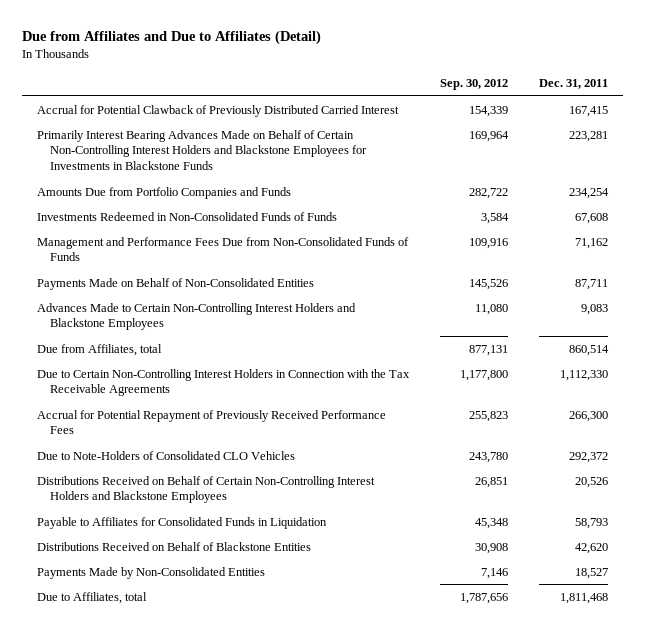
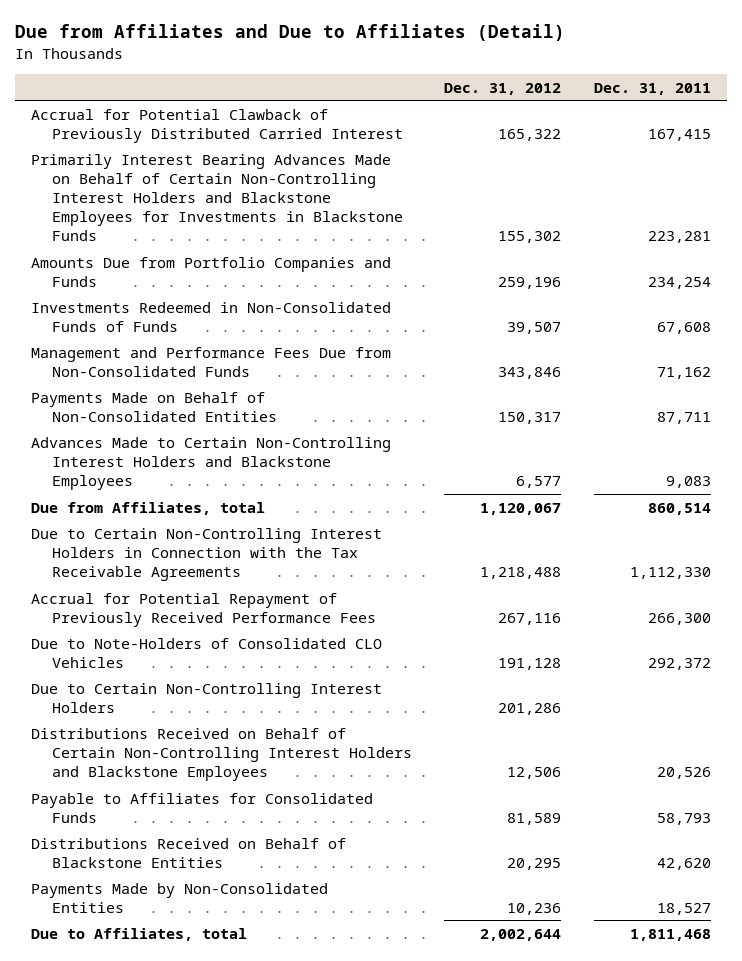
[440,79,509,91] Sep. 30, 2012 -> none
none -> [444,82,562,95] Dec. 31, 2012
[37,236,410,262] Management and Performance Fees Due from Non-Consolidated Funds of Funds -> [31,346,392,377] Management and Performance Fees Due from Non-Consolidated Funds
none -> [31,682,383,713] Due to Certain Non-Controlling Interest Holders
[37,516,328,529] Payable to Affiliates for Consolidated Funds in Liquidation -> [31,792,374,823] Payable to Affiliates for Consolidated Funds

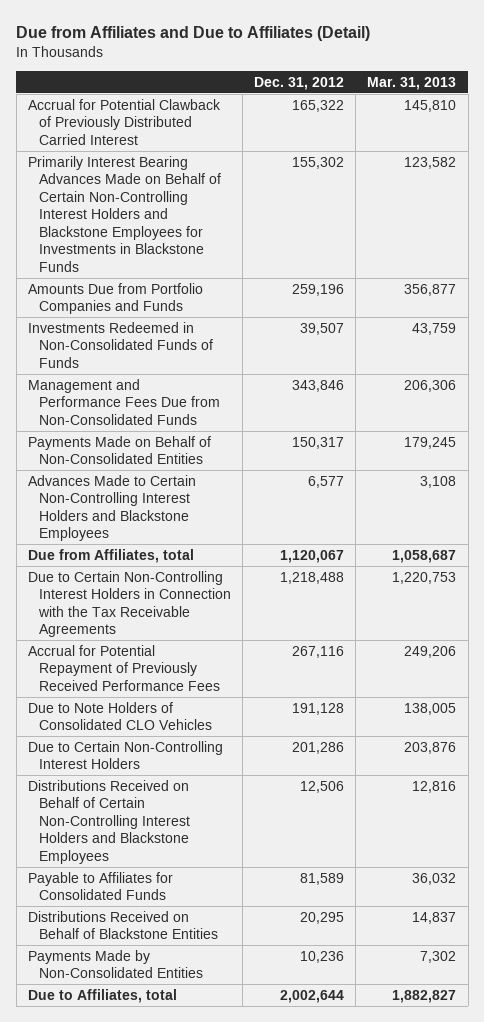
[593,82,711,95] Dec. 31, 2011 -> none
none -> [367,76,457,90] Mar. 31, 2013
[31,637,383,668] Due to Note-Holders of Consolidated CLO Vehicles -> [27,701,213,731] Due to Note Holders of Consolidated CLO Vehicles

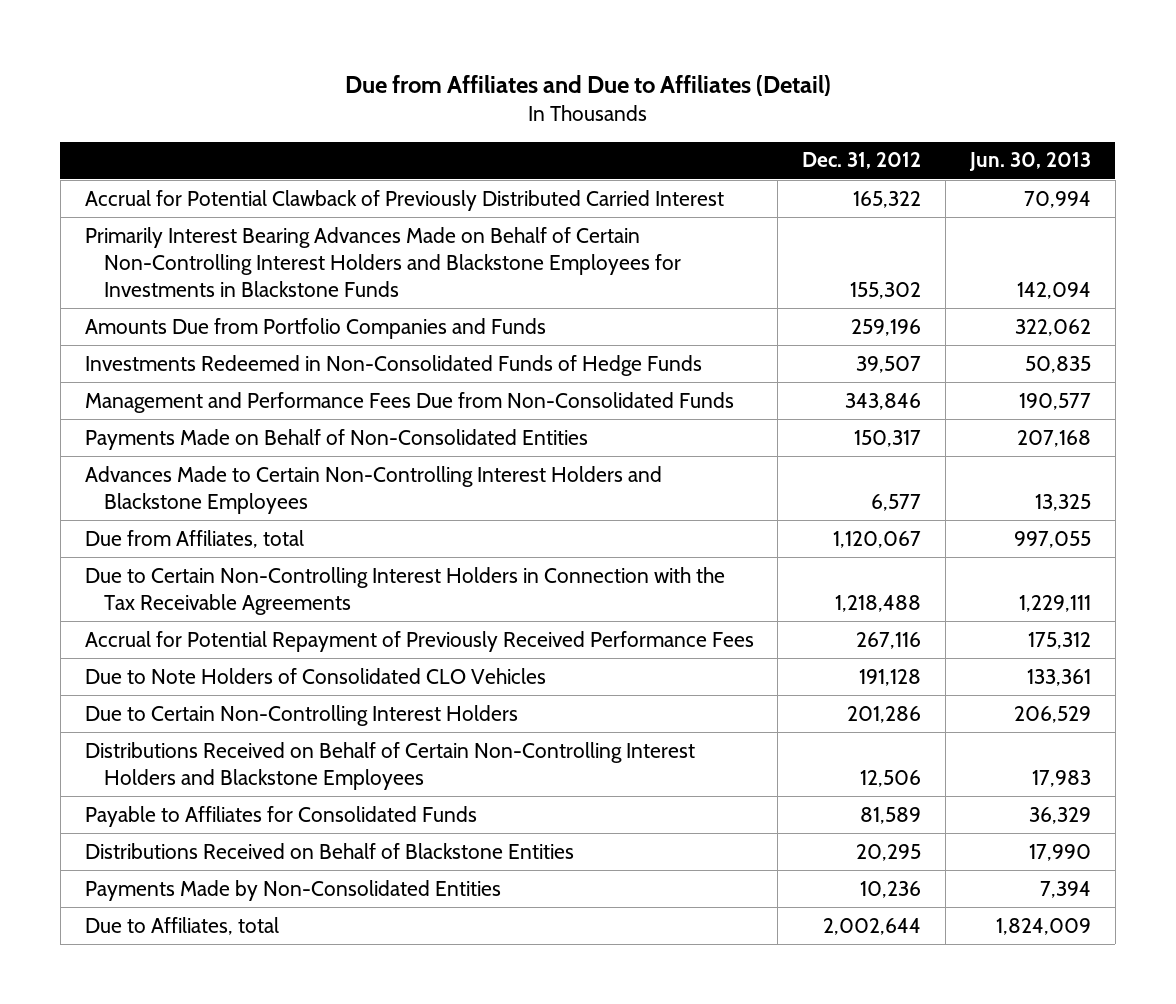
[367,76,457,90] Mar. 31, 2013 -> none
none -> [968,152,1091,172] Jun. 30, 2013
[27,321,214,368] Investments Redeemed in Non-Consolidated Funds of Funds -> [84,354,702,376] Investments Redeemed in Non-Consolidated Funds of Hedge Funds

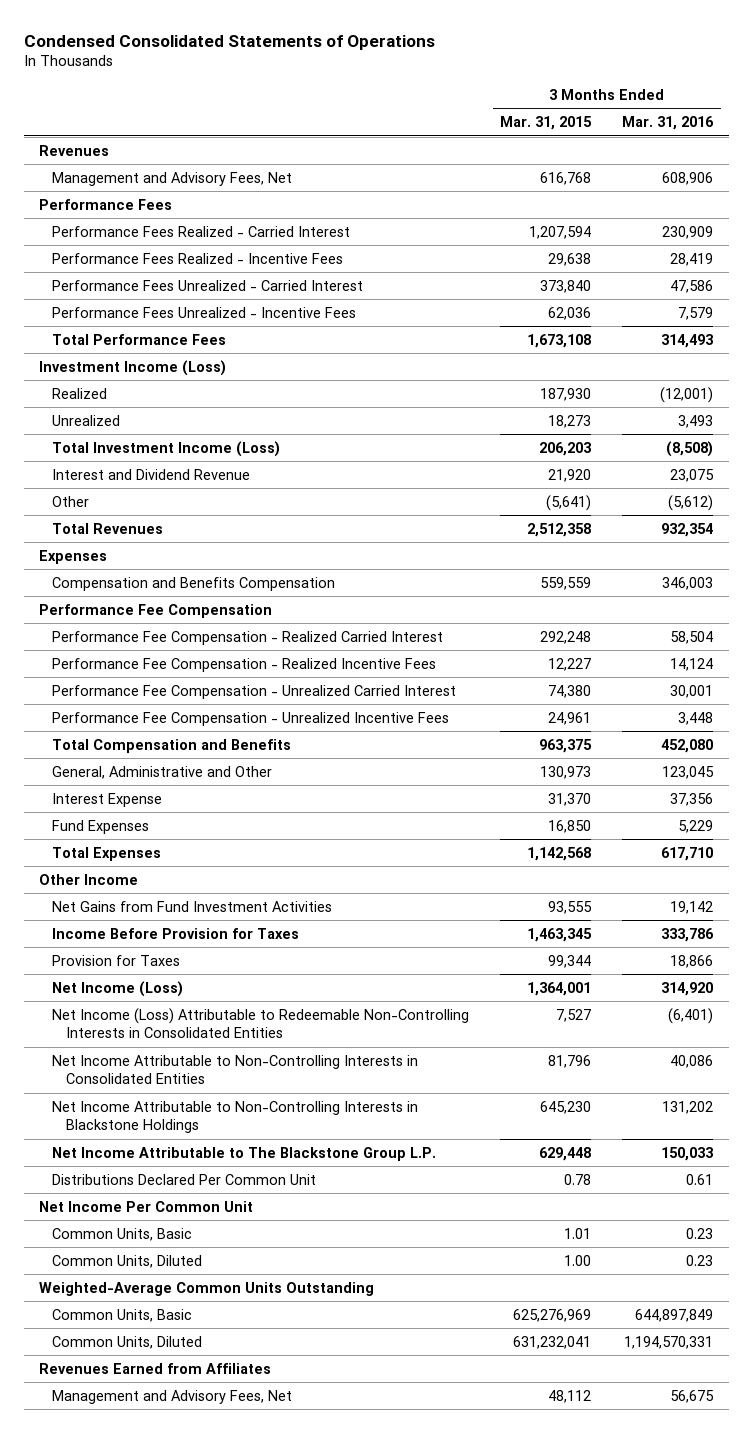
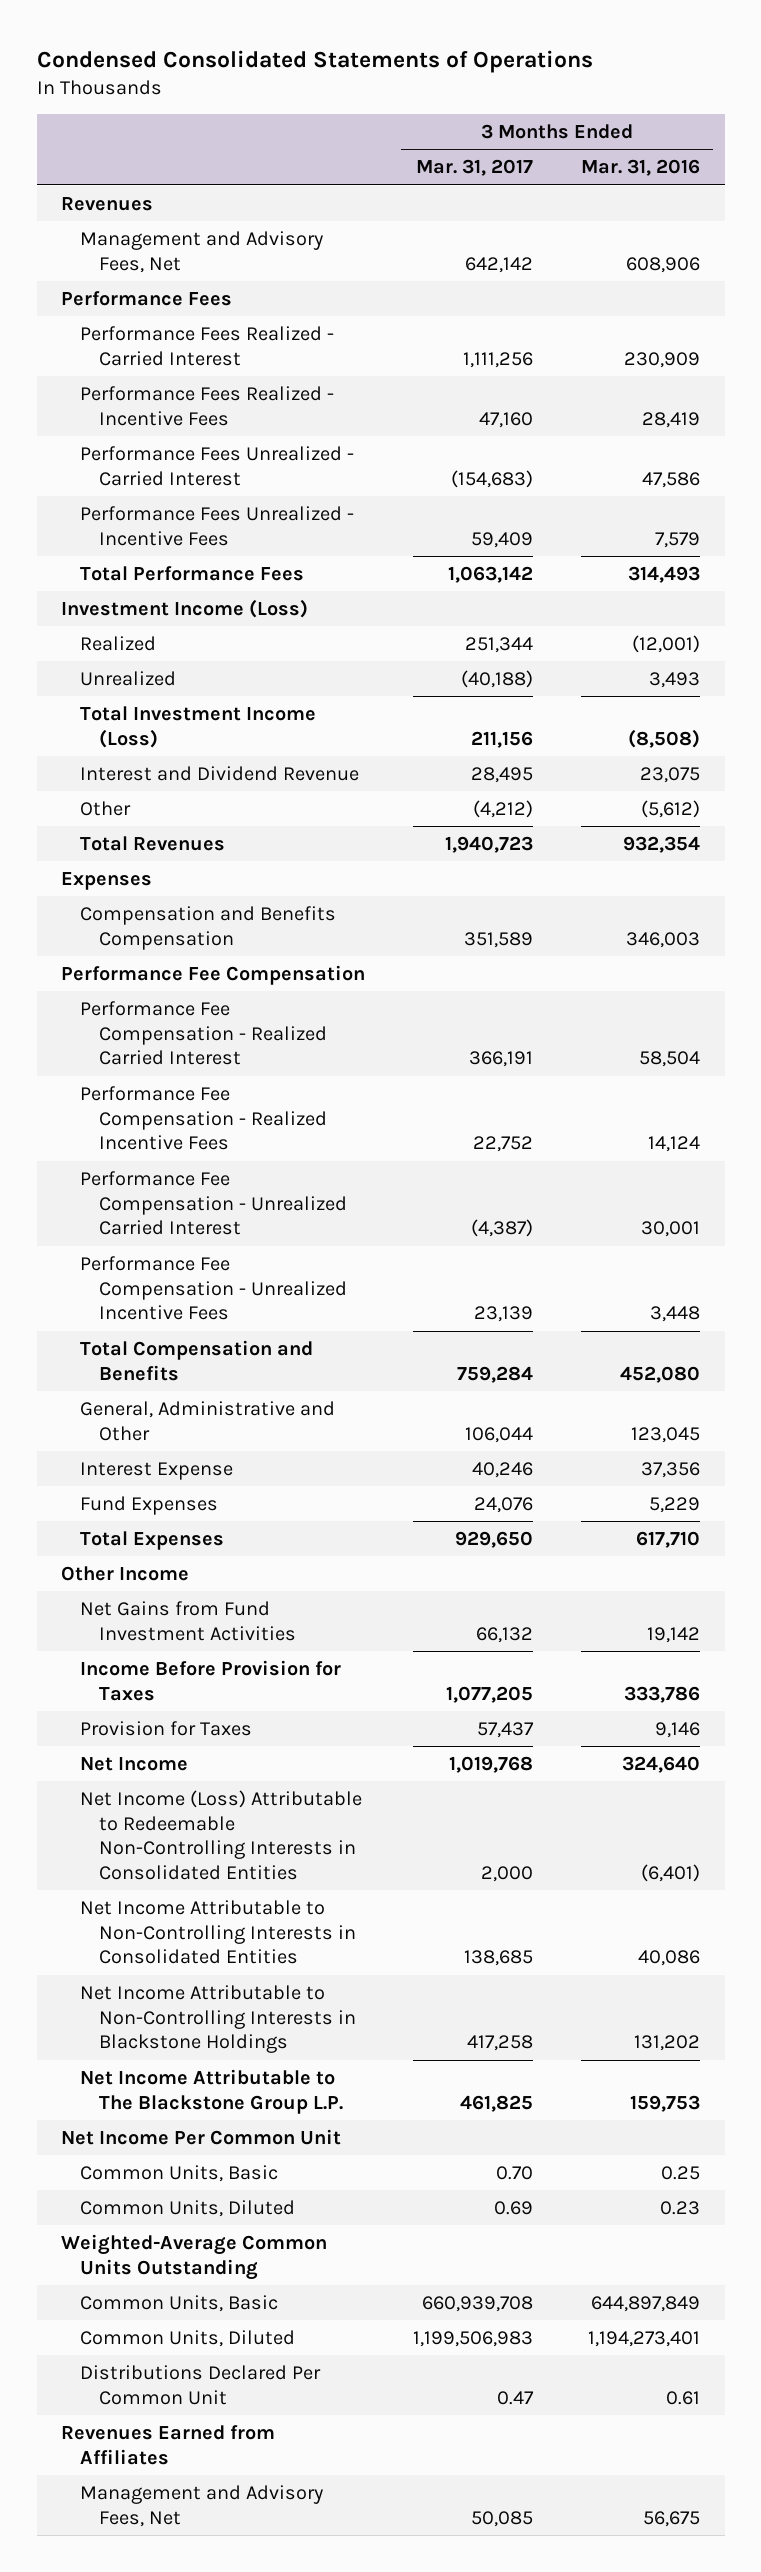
[500,116,593,131] Mar. 31, 2015 -> none
none -> [416,159,534,177] Mar. 31, 2017
[670,954,714,968] 18,866 -> [655,1721,701,1738] 9,146
[52,980,184,997] Net Income (Loss) -> [80,1756,189,1771] Net Income
[661,981,714,996] 314,920 -> [622,1755,701,1773] 324,640
[661,1146,714,1161] 150,033 -> [630,2094,701,2112] 159,753
[686,1227,714,1239] 0.23 -> [661,2165,701,2180] 0.25
[624,1335,714,1349] 1,194,570,331 -> [588,2330,701,2347] 1,194,273,401
[52,1173,317,1185] Distributions Declared Per Common Unit -> [80,2364,322,2405] Distributions Declared Per Common Unit

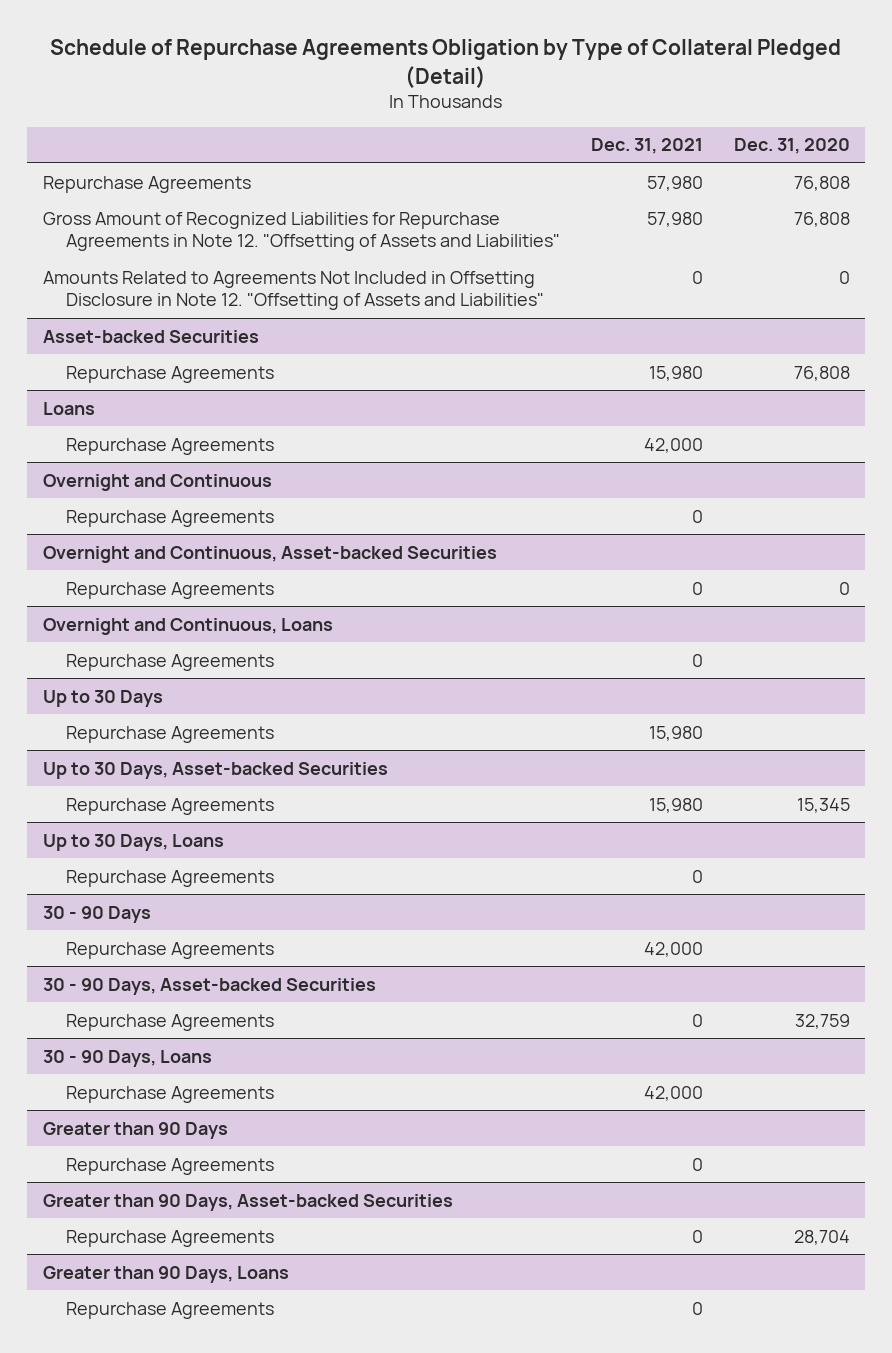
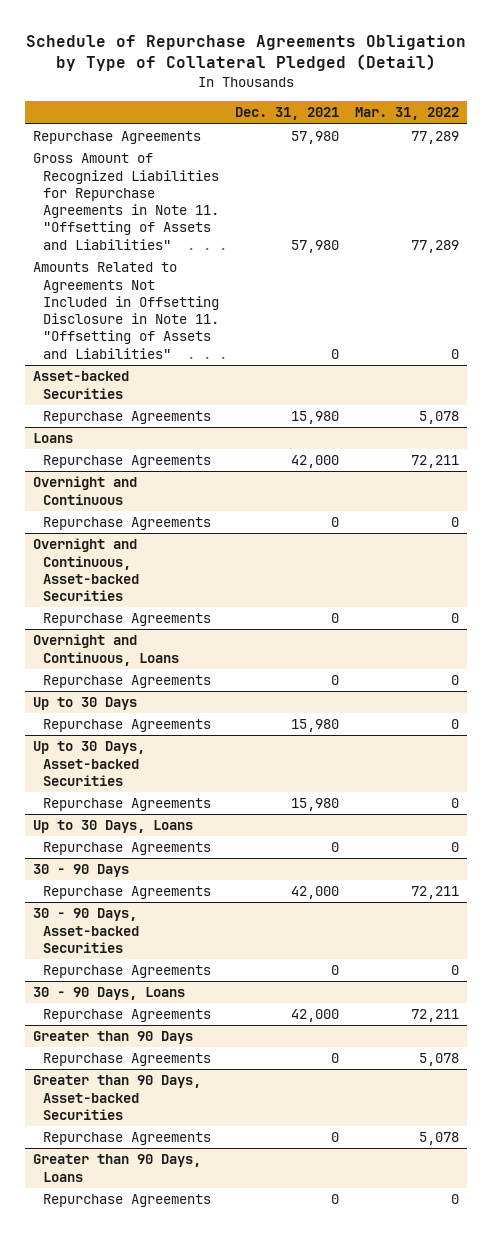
[733,138,850,155] Dec. 31, 2020 -> none
none -> [355,107,460,121] Mar. 31, 2022
[42,211,560,252] Gross Amount of Recognized Liabilities for Repurchase Agreements in Note 12. "Offsetting of Assets and Liabilities" -> [33,153,220,250] Gross Amount of Recognized Liabilities for Repurchase Agreements in Note 11. "Offsetting of Assets and Liabilities"
[42,270,544,311] Amounts Related to Agreements Not Included in Offsetting Disclosure in Note 12. "Offsetting of Assets and Liabilities" -> [33,262,220,359] Amounts Related to Agreements Not Included in Offsetting Disclosure in Note 11. "Offsetting of Assets and Liabilities"

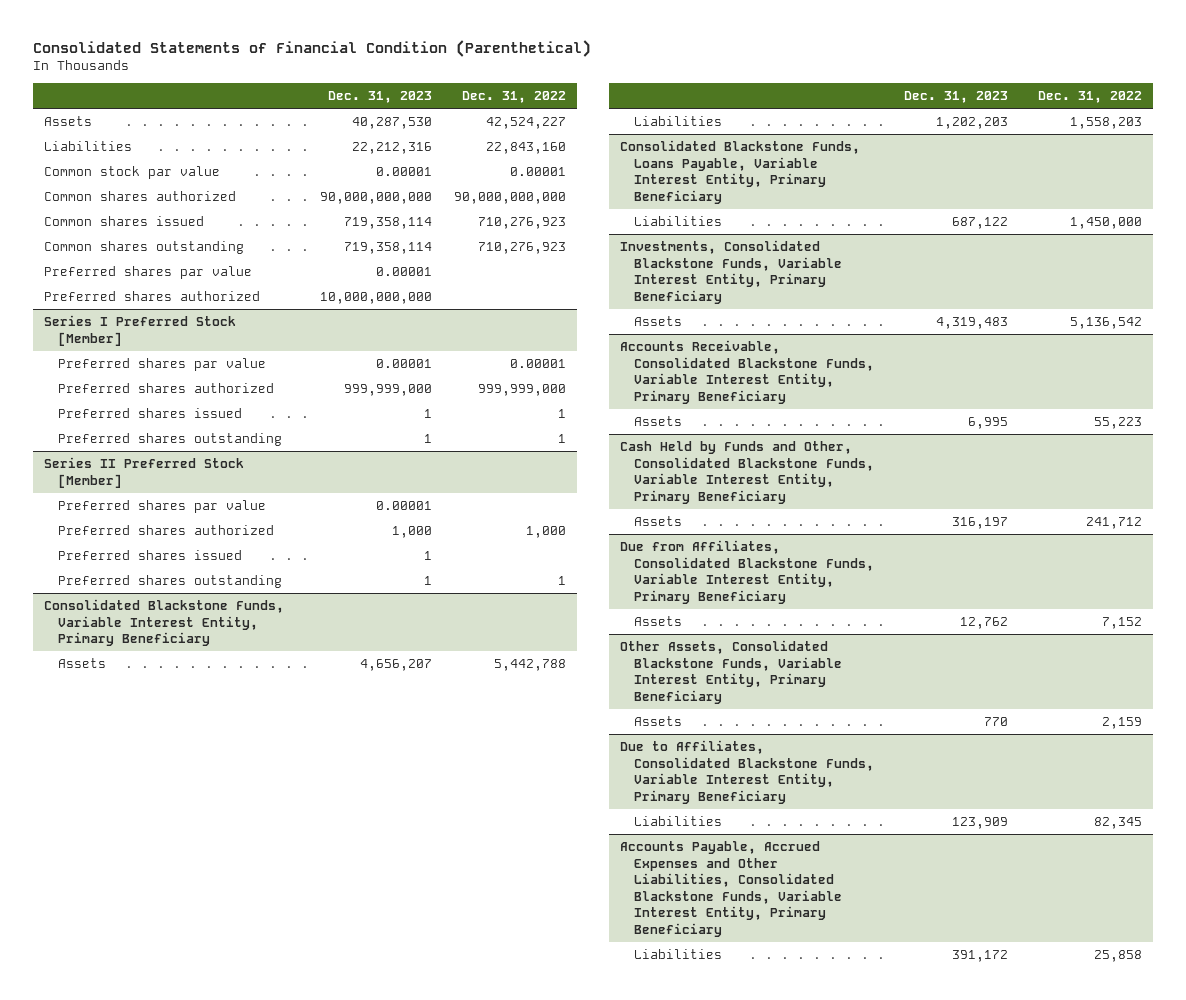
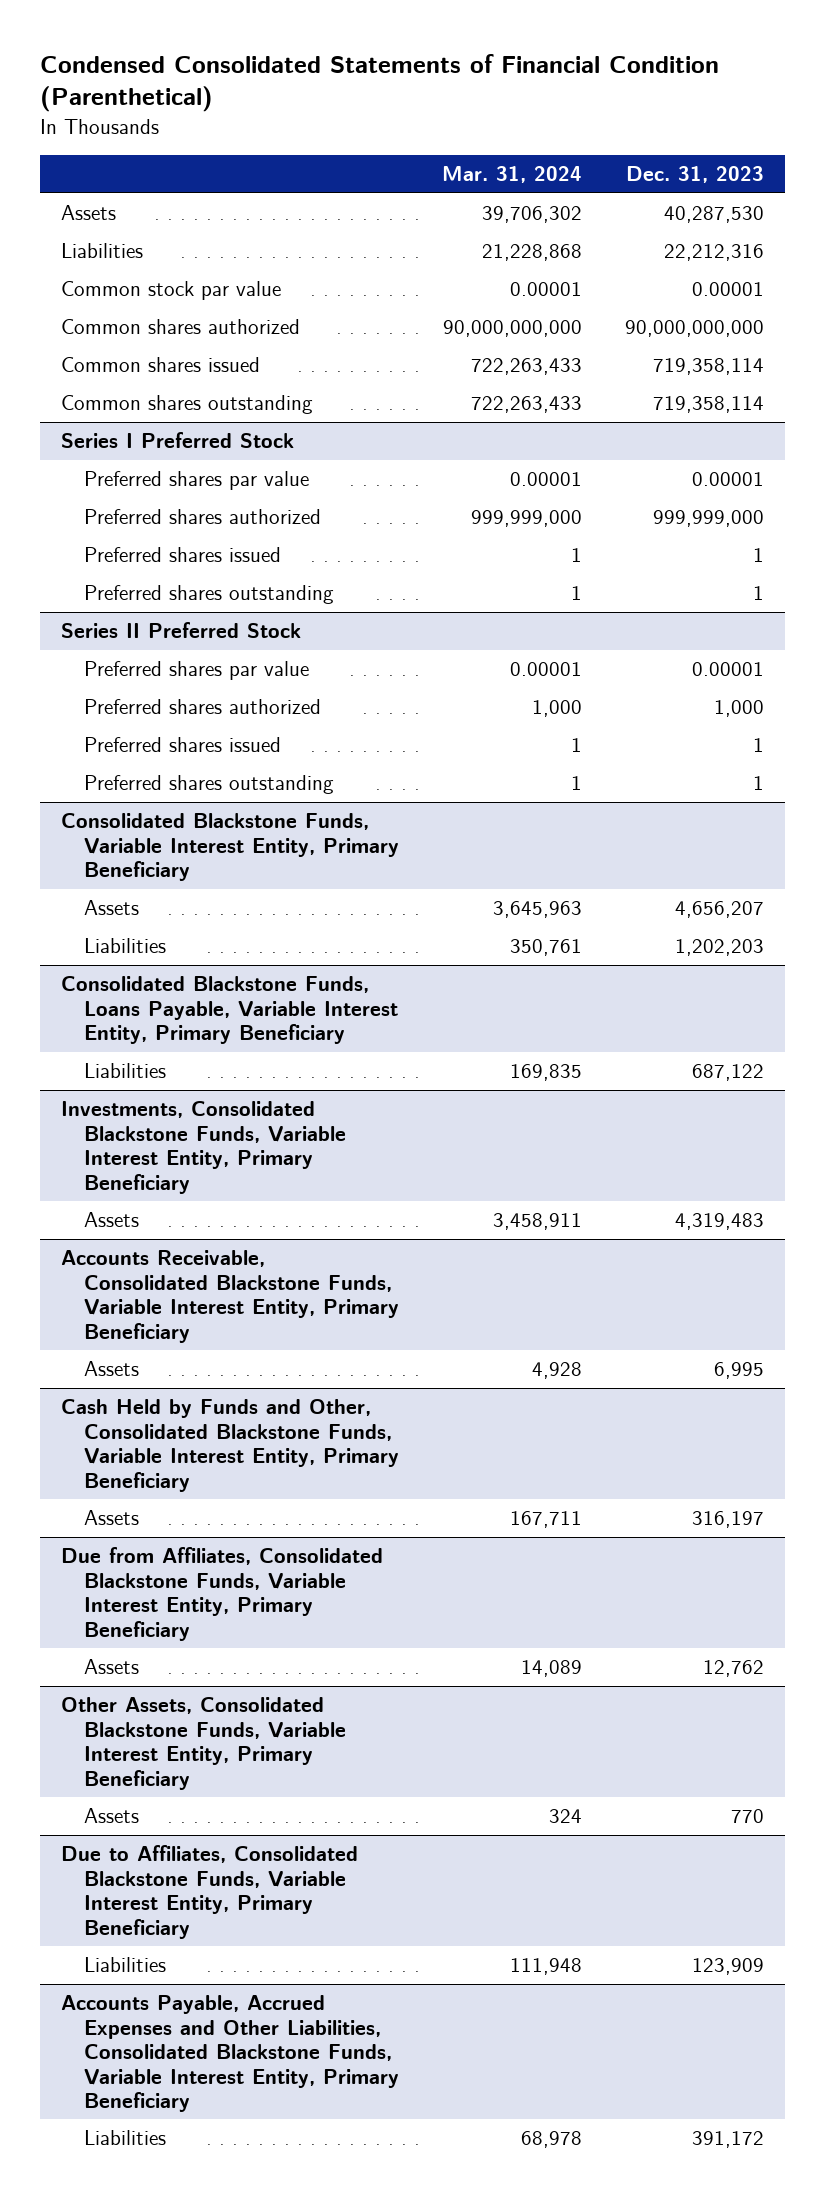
[32,39,591,57] Consolidated Statements of Financial Condition (Parenthetical) -> [39,53,719,113] Condensed Consolidated Statements of Financial Condition (Parenthetical)
[461,91,566,104] Dec. 31, 2022 -> none
none -> [441,166,582,184] Mar. 31, 2024
[43,266,252,280] Preferred shares par value -> none
[43,291,260,302] Preferred shares authorized -> none
[43,315,236,346] Series I Preferred Stock [Member] -> [61,432,295,449] Series I Preferred Stock
[43,457,244,488] Series II Preferred Stock [Member] -> [61,622,302,639] Series II Preferred Stock

